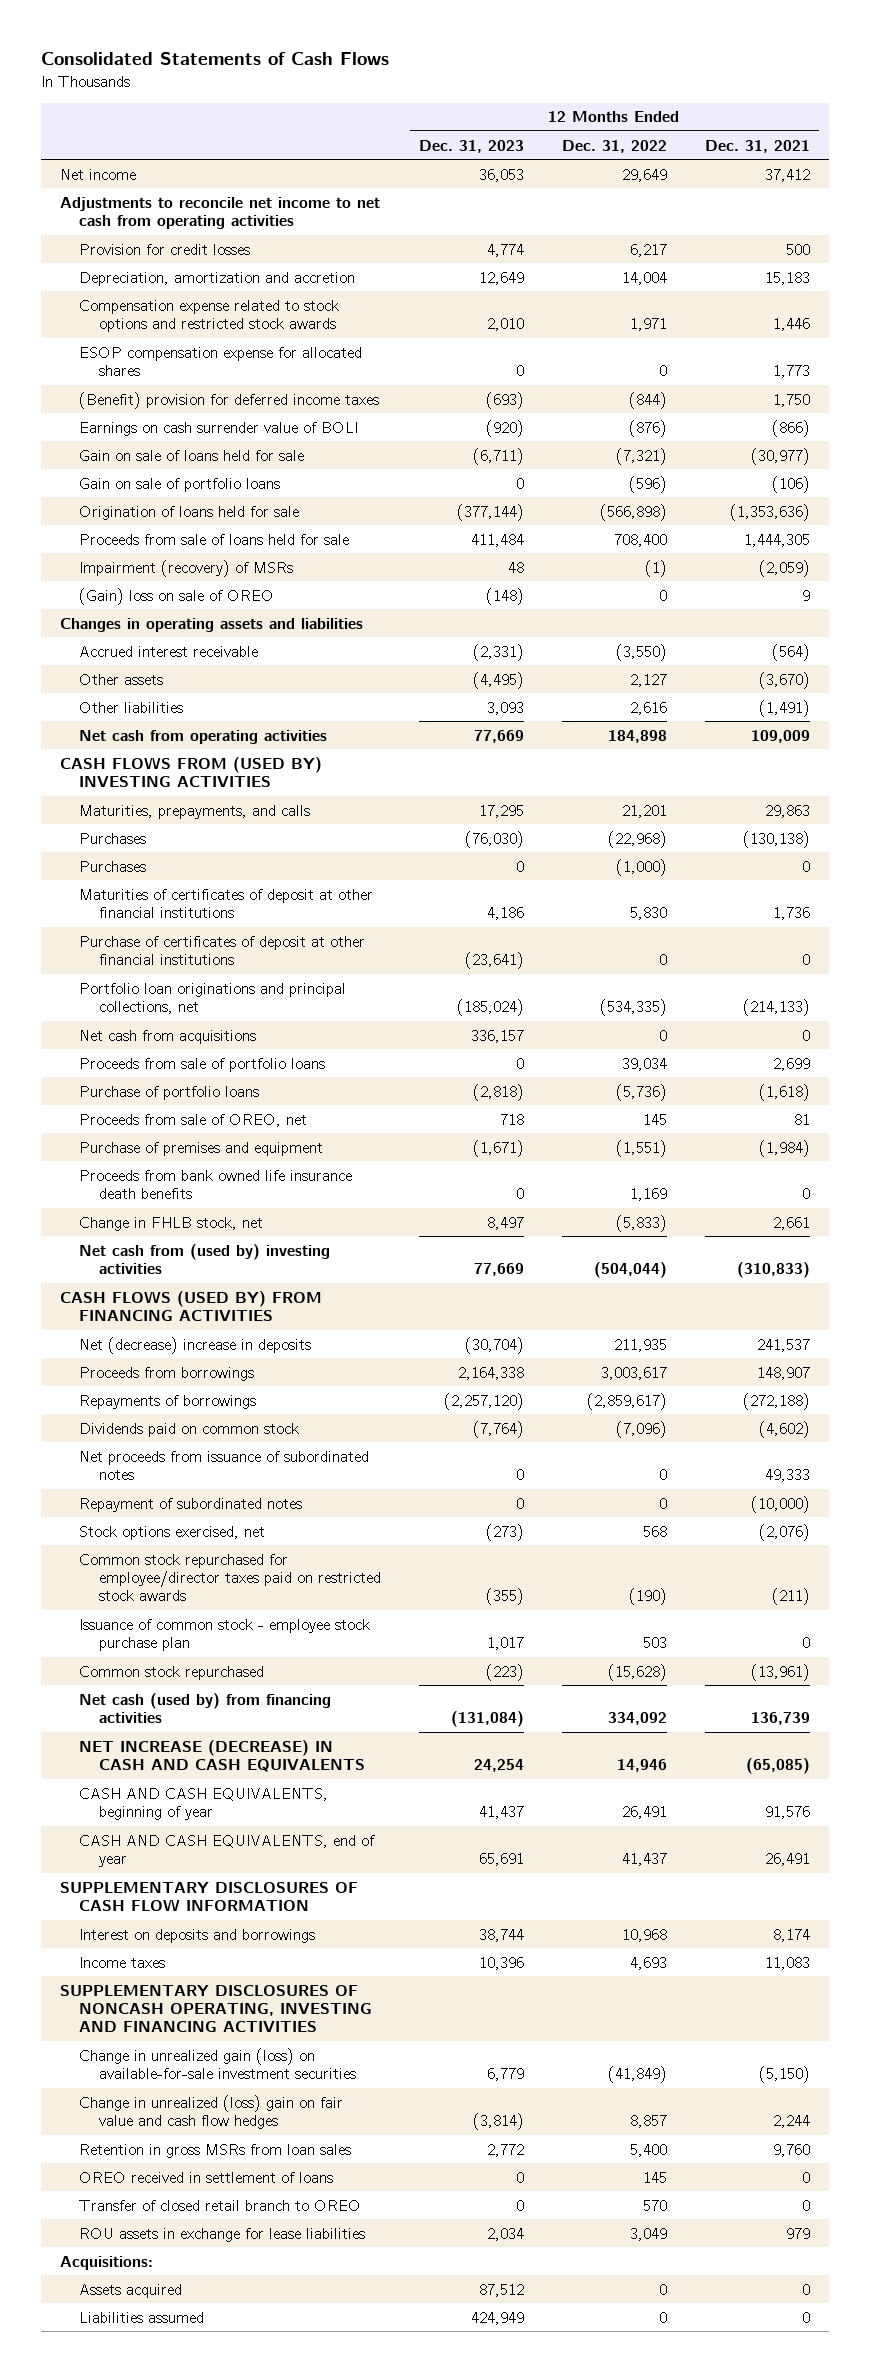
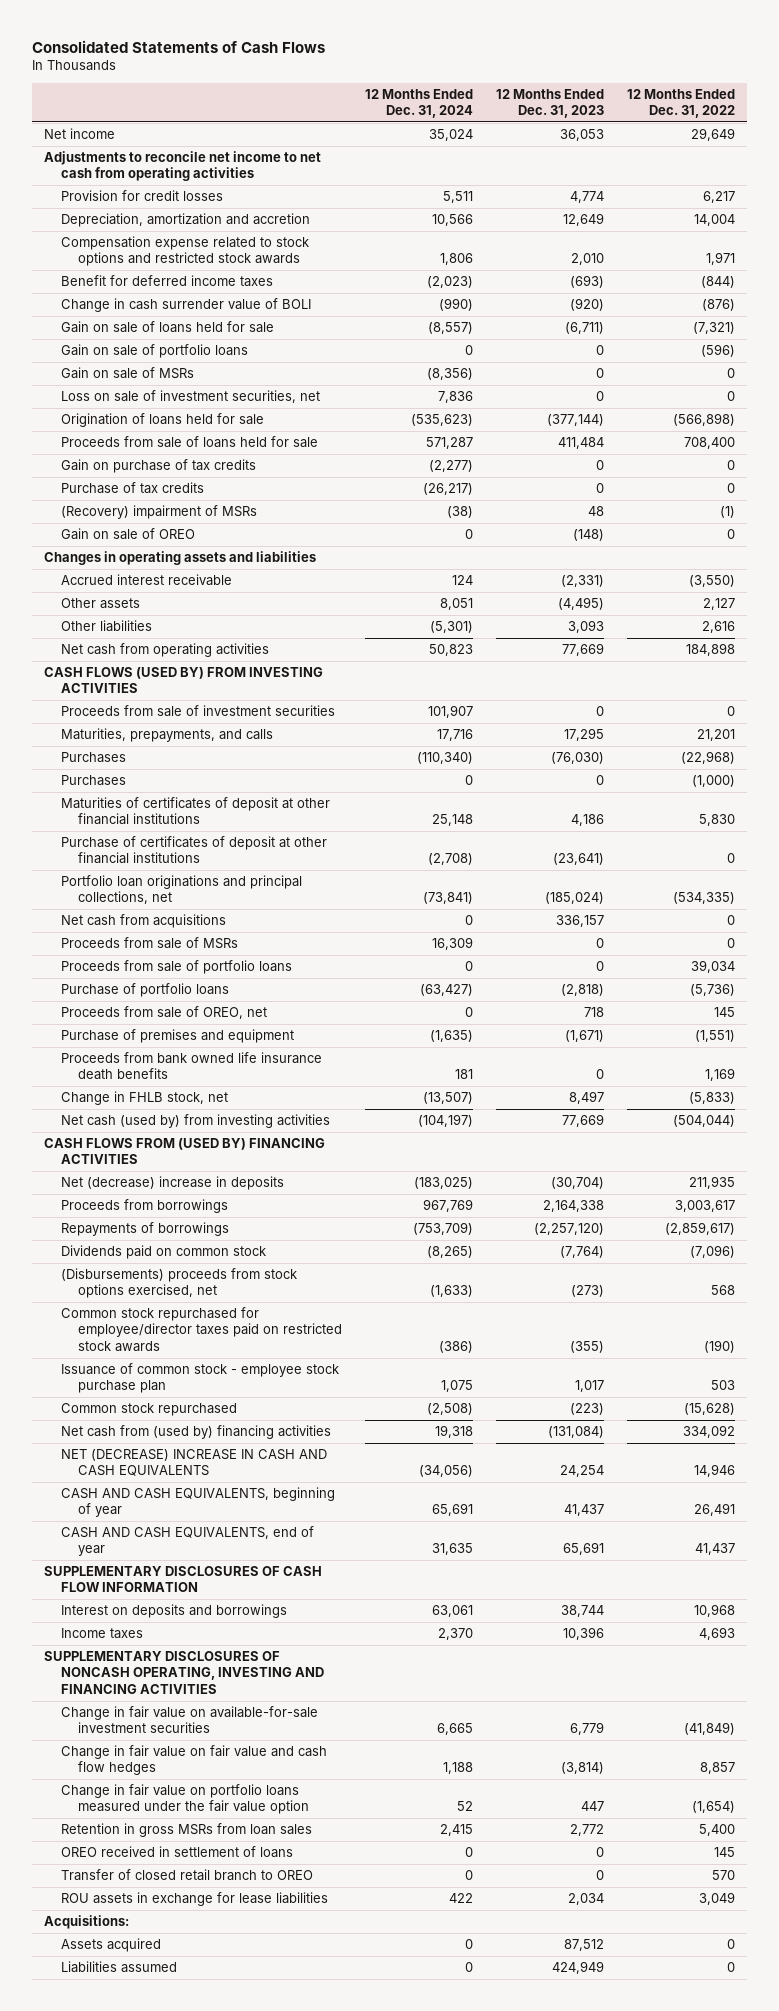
[704,139,810,153] Dec. 31, 2021 -> none
none -> [365,88,474,119] 12 Months Ended Dec. 31, 2024
[79,346,363,376] ESOP compensation expense for allocated shares -> none
[79,391,380,409] (Benefit) provision for deferred income taxes -> [61,274,274,287] Benefit for deferred income taxes
[79,421,359,436] Earnings on cash surrender value of BOLI -> [61,297,312,312] Change in cash surrender value of BOLI
none -> [61,366,195,379] Gain on sale of MSRs
none -> [61,389,321,403] Loss on sale of investment securities, net
none -> [61,458,257,473] Gain on purchase of tax credits
none -> [61,481,205,494] Purchase of tax credits
[79,559,294,577] Impairment (recovery) of MSRs -> [61,504,258,519] (Recovery) impairment of MSRs
[79,587,275,605] (Gain) loss on sale of OREO -> [61,527,196,540] Gain on sale of OREO
[59,756,322,787] CASH FLOWS FROM (USED BY) INVESTING ACTIVITIES -> [43,666,323,694] CASH FLOWS (USED BY) FROM INVESTING ACTIVITIES
none -> [61,704,336,717] Proceeds from sale of investment securities
none -> [61,936,239,949] Proceeds from sale of MSRs
[79,1243,331,1274] Net cash from (used by) investing activities -> [61,1113,331,1128] Net cash (used by) from investing activities
[59,1290,322,1321] CASH FLOWS (USED BY) FROM FINANCING ACTIVITIES -> [43,1137,325,1165] CASH FLOWS FROM (USED BY) FINANCING ACTIVITIES
[79,1450,370,1480] Net proceeds from issuance of subordinated notes -> none
[79,1497,303,1512] Repayment of subordinated notes -> none
[79,1525,266,1540] Stock options exercised, net -> [61,1267,298,1299] (Disbursements) proceeds from stock options exercised, net
[79,1692,332,1723] Net cash (used by) from financing activities -> [61,1424,332,1439] Net cash from (used by) financing activities
[79,1739,366,1772] NET INCREASE (DECREASE) IN CASH AND CASH EQUIVALENTS -> [61,1448,328,1477] NET (DECREASE) INCREASE IN CASH AND CASH EQUIVALENTS
[79,2047,357,2079] Change in unrealized gain (loss) on available-for-sale investment securities -> [61,1705,319,1734] Change in fair value on available-for-sale investment securities
[79,2094,344,2129] Change in unrealized (loss) gain on fair value and cash flow hedges -> [61,1744,328,1776] Change in fair value on fair value and cash flow hedges
none -> [61,1783,310,1815] Change in fair value on portfolio loans measured under the fair value option

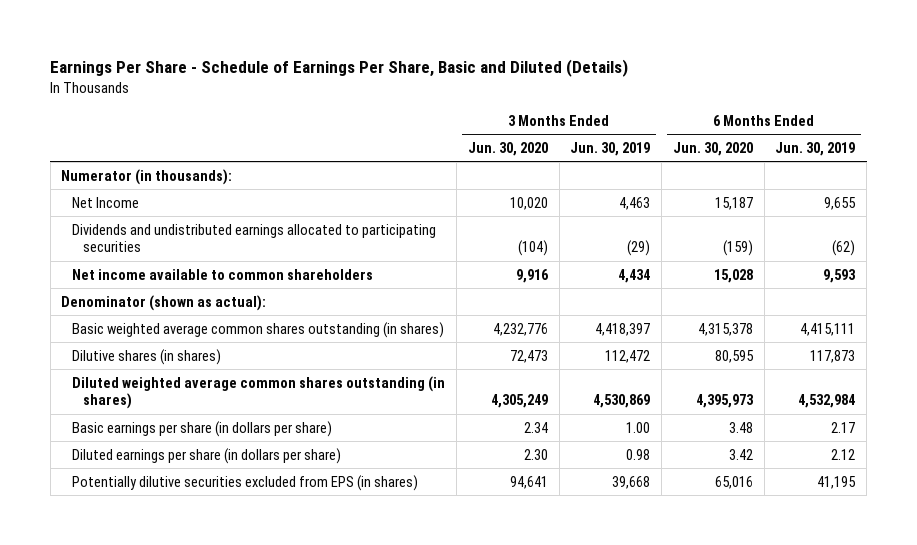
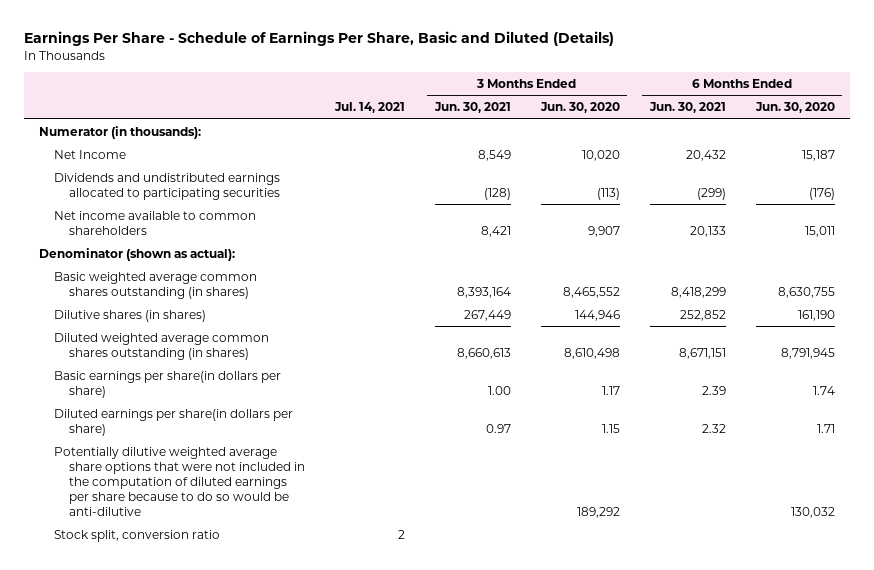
[570,141,651,156] Jun. 30, 2019 -> none
[775,141,856,156] Jun. 30, 2019 -> none
none -> [333,102,405,114] Jul. 14, 2021
none -> [433,102,511,114] Jun. 30, 2021
none -> [648,102,726,114] Jun. 30, 2021
[517,240,548,257] (104) -> [596,187,620,200] (113)
[722,240,753,257] (159) -> [808,187,835,200] (176)
[515,268,549,283] 9,916 -> [587,225,620,237] 9,907
[713,268,753,283] 15,028 -> [804,225,835,237] 15,011
[72,474,419,491] Potentially dilutive securities excluded from EPS (in shares) -> none
[492,322,548,336] 4,232,776 -> [562,286,620,298] 8,465,552
[697,322,753,336] 4,315,378 -> [777,286,835,298] 8,630,755
[509,349,548,363] 72,473 -> [574,309,620,321] 144,946
[714,349,754,363] 80,595 -> [797,309,835,321] 161,190
[490,394,548,409] 4,305,249 -> [563,347,620,359] 8,610,498
[695,394,754,409] 4,395,973 -> [780,347,835,359] 8,791,945
[72,420,333,437] Basic earnings per share (in dollars per share) -> [53,370,281,398] Basic earnings per share(in dollars per share)
[523,421,548,433] 2.34 -> [601,385,620,395] 1.17
[728,421,753,433] 3.48 -> [812,385,835,395] 1.74
[72,447,342,464] Diluted earnings per share (in dollars per share) -> [53,408,293,436] Diluted earnings per share(in dollars per share)
[523,448,548,460] 2.30 -> [601,423,620,433] 1.15
[728,448,753,460] 3.42 -> [816,423,835,433] 1.71
none -> [53,446,305,516] Potentially dilutive weighted average share options that were not included in the computation of diluted earnings per share because to do so would be anti-dilutive
none -> [53,529,220,542] Stock split, conversion ratio

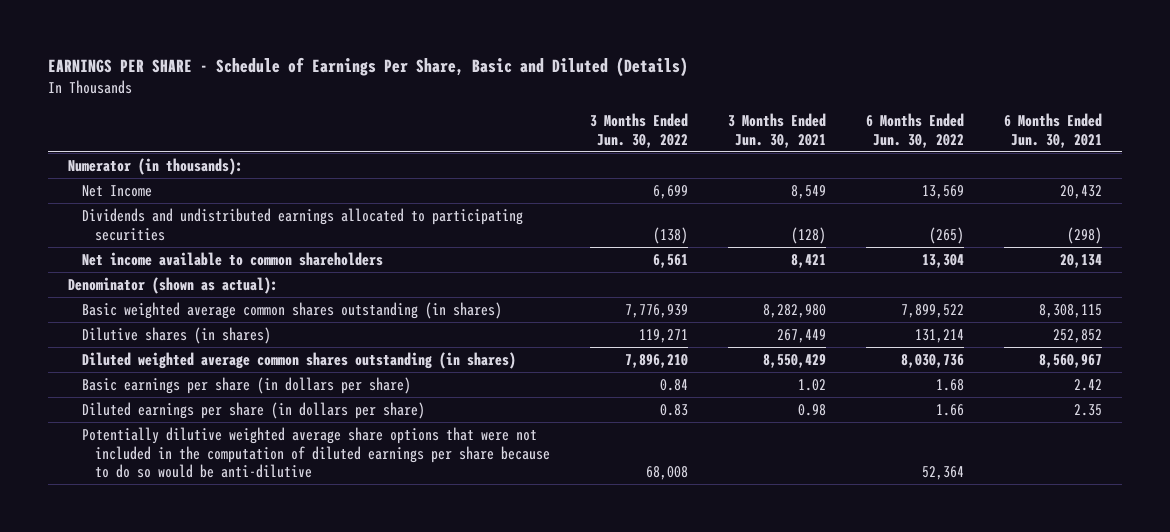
[24,31,615,47] Earnings Per Share - Schedule of Earnings Per Share, Basic and Diluted (Details) -> [48,56,689,77] EARNINGS PER SHARE - Schedule of Earnings Per Share, Basic and Diluted (Details)
[333,102,405,114] Jul. 14, 2021 -> none
[539,102,620,114] Jun. 30, 2020 -> none
[754,102,835,114] Jun. 30, 2020 -> none
none -> [590,113,689,148] 3 Months Ended Jun. 30, 2022
none -> [866,113,965,148] 6 Months Ended Jun. 30, 2022
[696,187,726,200] (299) -> [1066,226,1102,244] (298)
[689,225,726,237] 20,133 -> [1059,254,1102,269] 20,134
[456,286,511,298] 8,393,164 -> [763,304,827,319] 8,282,980
[670,286,726,298] 8,418,299 -> [1038,304,1102,319] 8,308,115
[456,347,511,359] 8,660,613 -> [763,354,827,369] 8,550,429
[678,347,726,359] 8,671,151 -> [1038,354,1102,369] 8,560,967
[53,370,281,398] Basic earnings per share(in dollars per share) -> [81,377,411,395] Basic earnings per share (in dollars per share)
[487,385,511,395] 1.00 -> [798,379,827,392] 1.02
[701,385,726,395] 2.39 -> [1073,379,1102,392] 2.42
[53,408,293,436] Diluted earnings per share(in dollars per share) -> [81,402,425,420] Diluted earnings per share (in dollars per share)
[485,423,511,433] 0.97 -> [798,404,827,417] 0.98
[701,423,726,433] 2.32 -> [1073,404,1102,417] 2.35
[53,529,220,542] Stock split, conversion ratio -> none

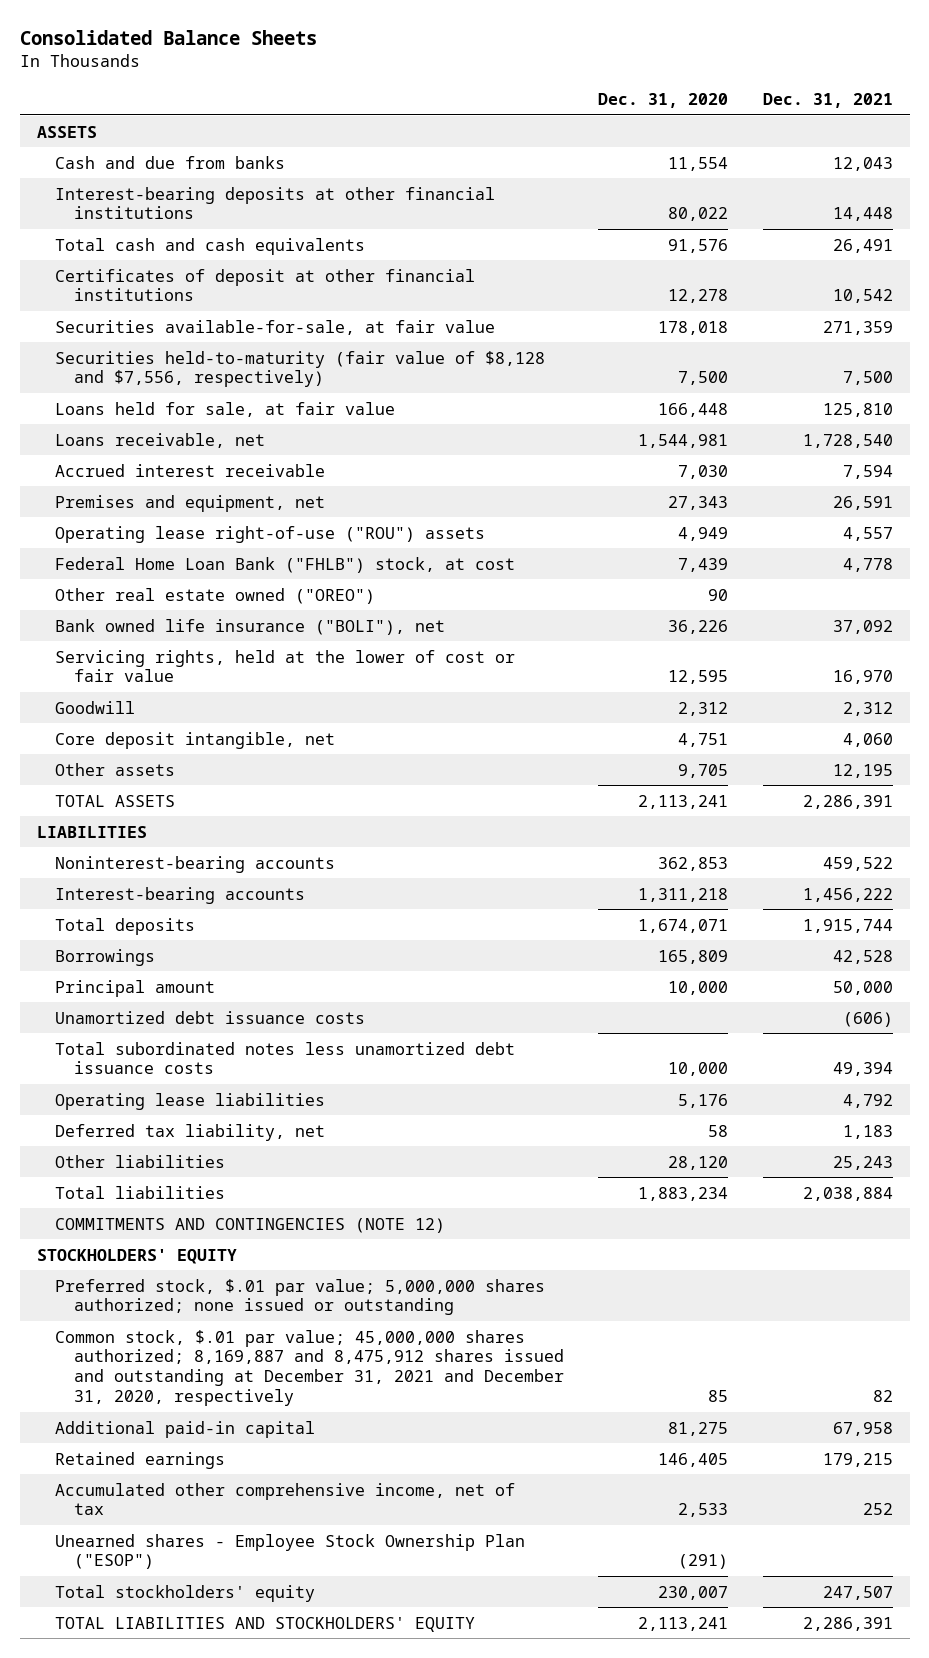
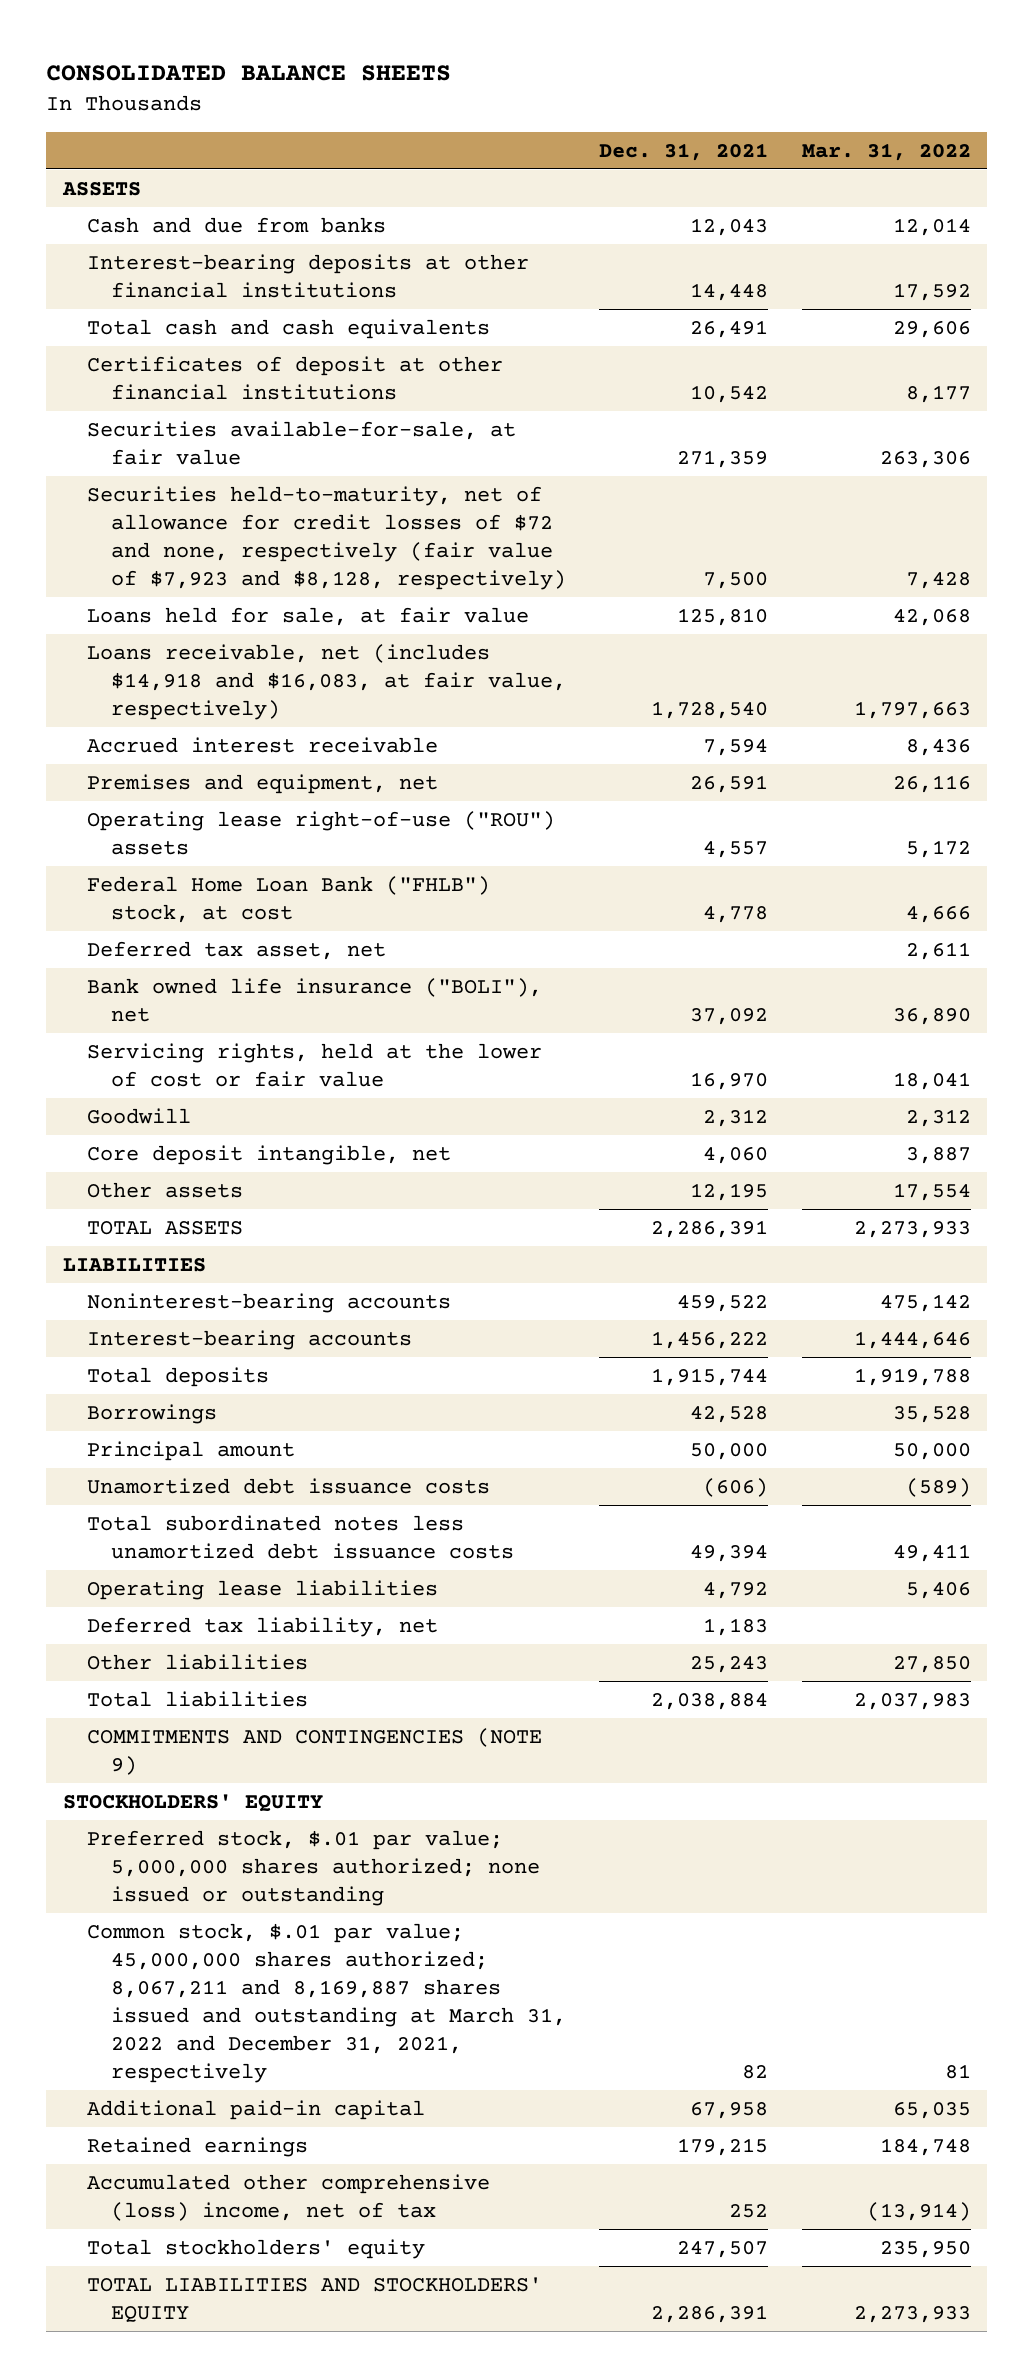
[19,29,317,45] Consolidated Balance Sheets -> [46,65,452,82] CONSOLIDATED BALANCE SHEETS
[598,92,729,108] Dec. 31, 2020 -> none
none -> [801,142,971,161] Mar. 31, 2022
[55,350,546,388] Securities held-to-maturity (fair value of $8,128 and $7,556, respectively) -> [86,485,566,590] Securities held-to-maturity, net of allowance for credit losses of $72 and none, respectively (fair value of $7,923 and $8,128, respectively)
[55,432,266,448] Loans receivable, net -> [86,643,566,720] Loans receivable, net (includes $14,918 and $16,083, at fair value, respectively)
[55,587,376,604] Other real estate owned ("OREO") -> none
none -> [86,940,386,960] Deferred tax asset, net
[55,1217,446,1233] COMMITMENTS AND CONTINGENCIES (NOTE 12) -> [86,1727,542,1775] COMMITMENTS AND CONTINGENCIES (NOTE 9)
[55,1329,564,1406] Common stock, $.01 par value; 45,000,000 shares authorized; 8,169,887 and 8,475,912 shares issued and outstanding at December 31, 2021 and December 31, 2020, respectively -> [86,1922,566,2083] Common stock, $.01 par value; 45,000,000 shares authorized; 8,067,211 and 8,169,887 shares issued and outstanding at March 31, 2022 and December 31, 2021, respectively
[55,1533,526,1570] Unearned shares - Employee Stock Ownership Plan ("ESOP") -> none
[55,1482,516,1516] Accumulated other comprehensive income, net of tax -> [86,2173,490,2221] Accumulated other comprehensive (loss) income, net of tax

